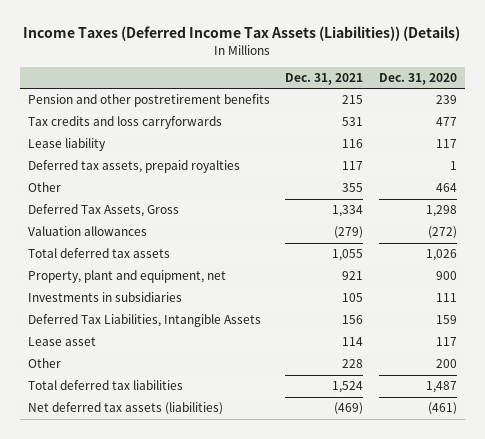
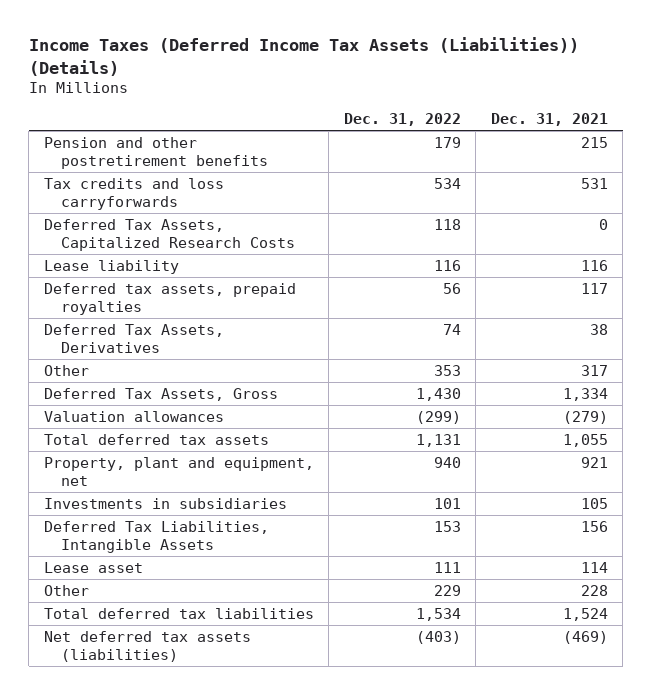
[379,72,458,85] Dec. 31, 2020 -> none
none -> [343,113,461,127] Dec. 31, 2022
none -> [43,218,296,251] Deferred Tax Assets, Capitalized Research Costs
none -> [43,323,224,353] Deferred Tax Assets, Derivatives
[342,183,364,193] 355 -> [580,364,608,376] 317

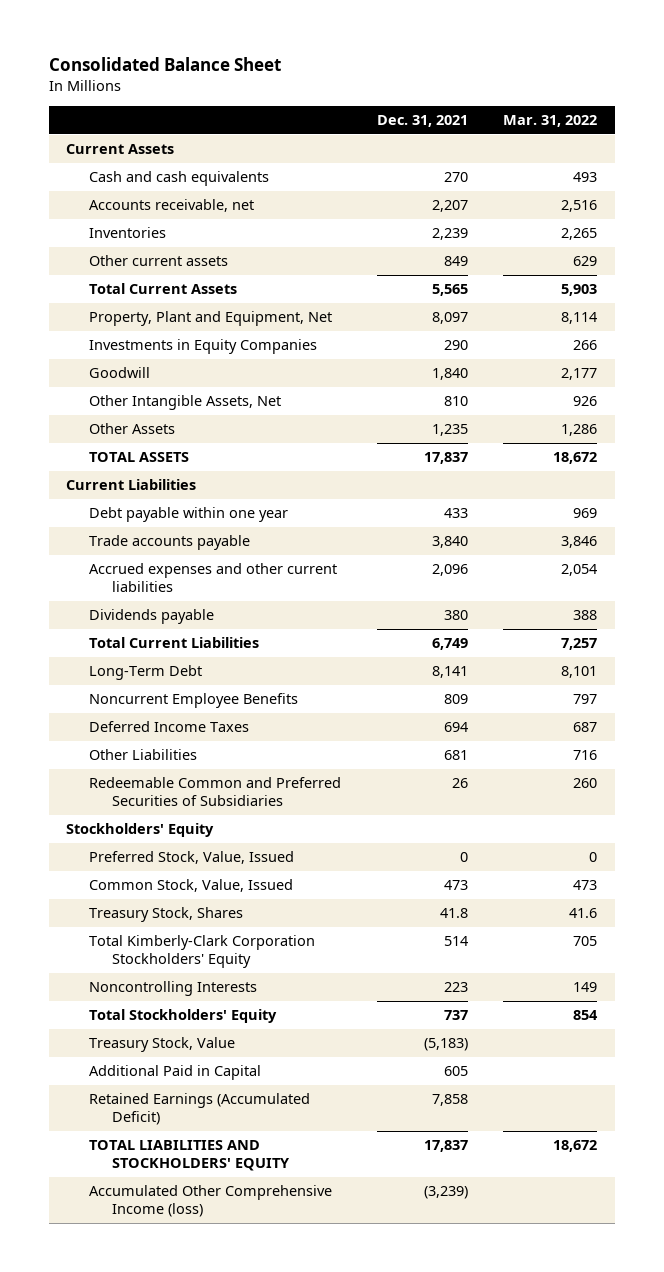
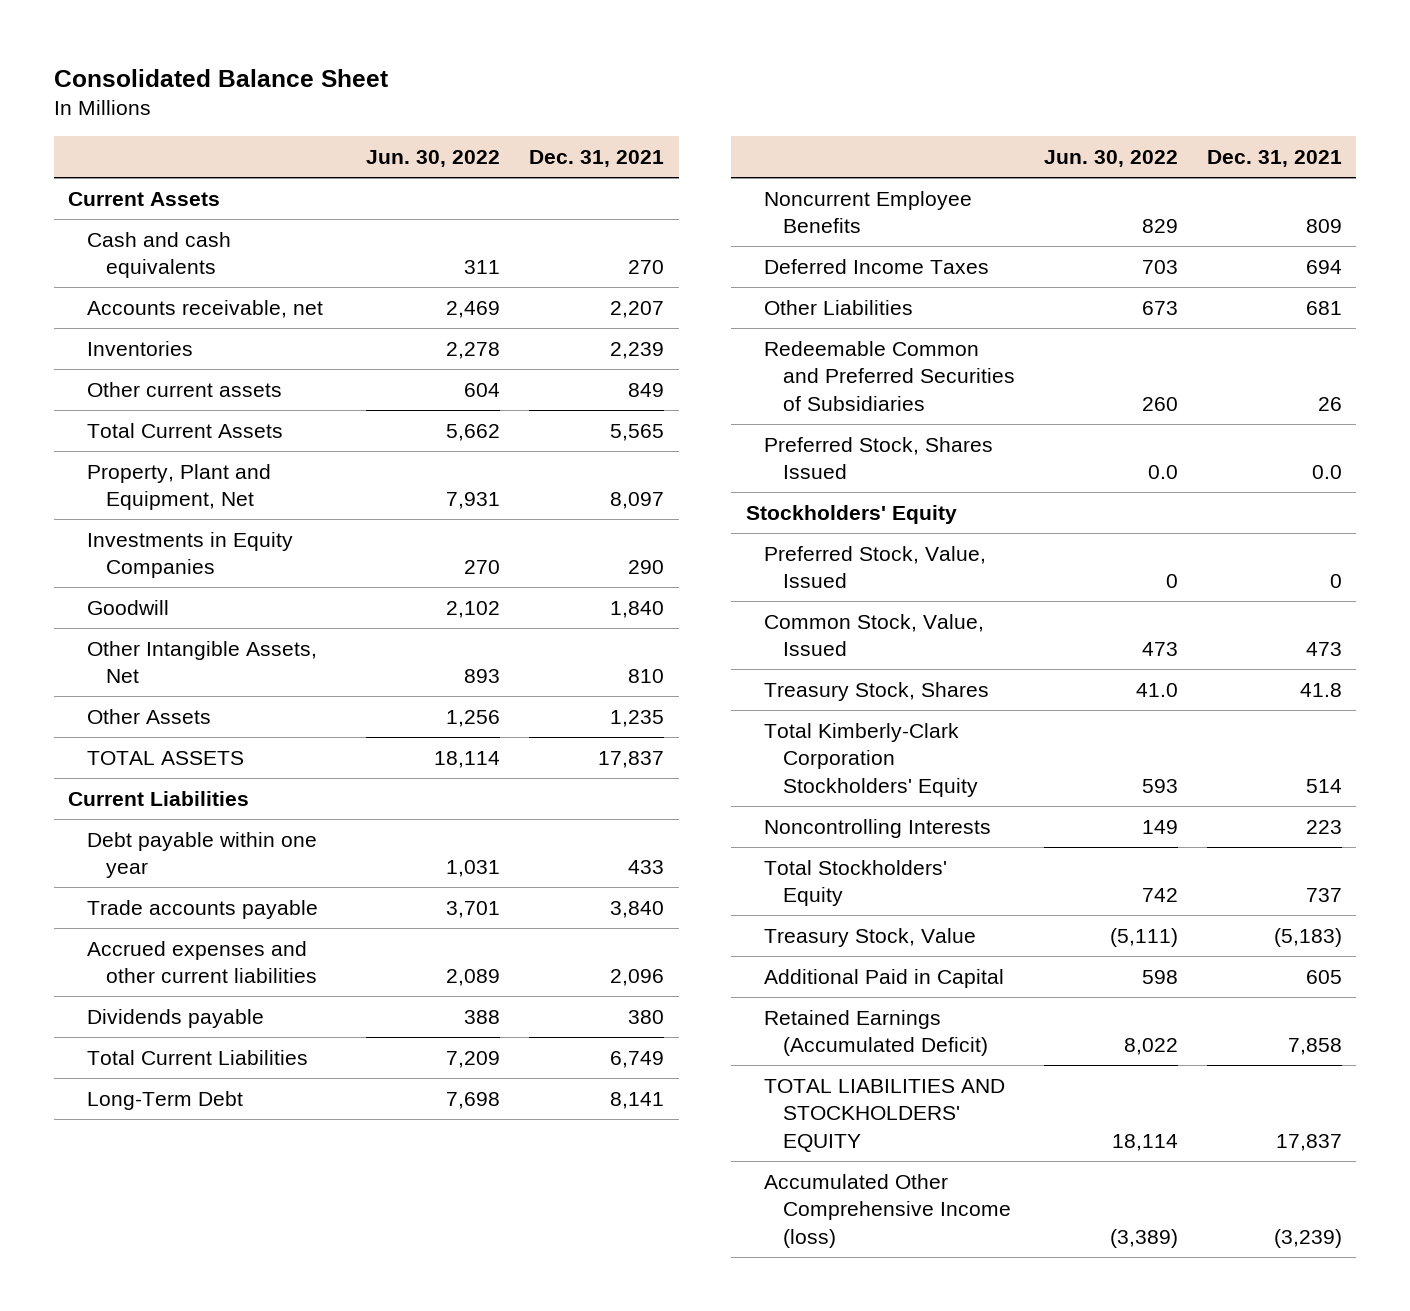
[503,115,598,128] Mar. 31, 2022 -> none
none -> [366,149,501,167] Jun. 30, 2022
none -> [764,436,994,480] Preferred Stock, Shares Issued

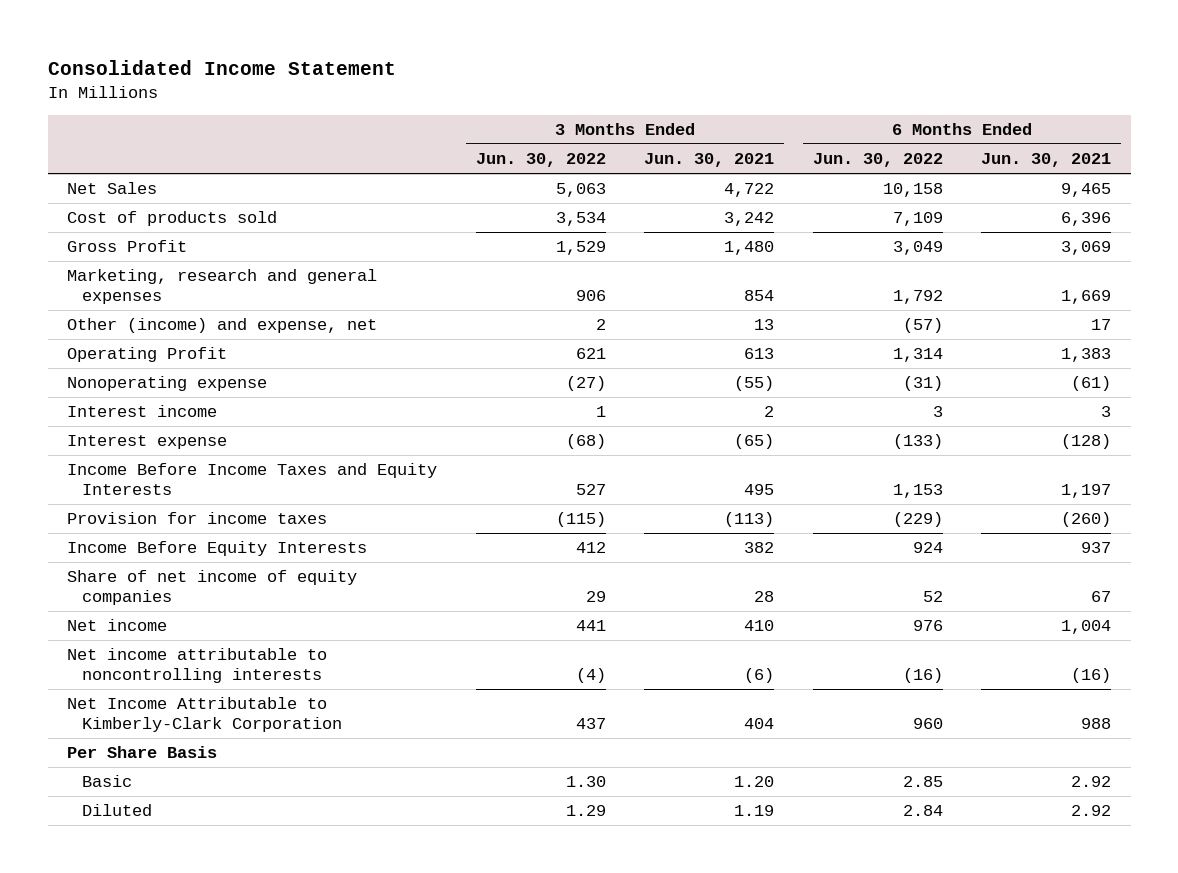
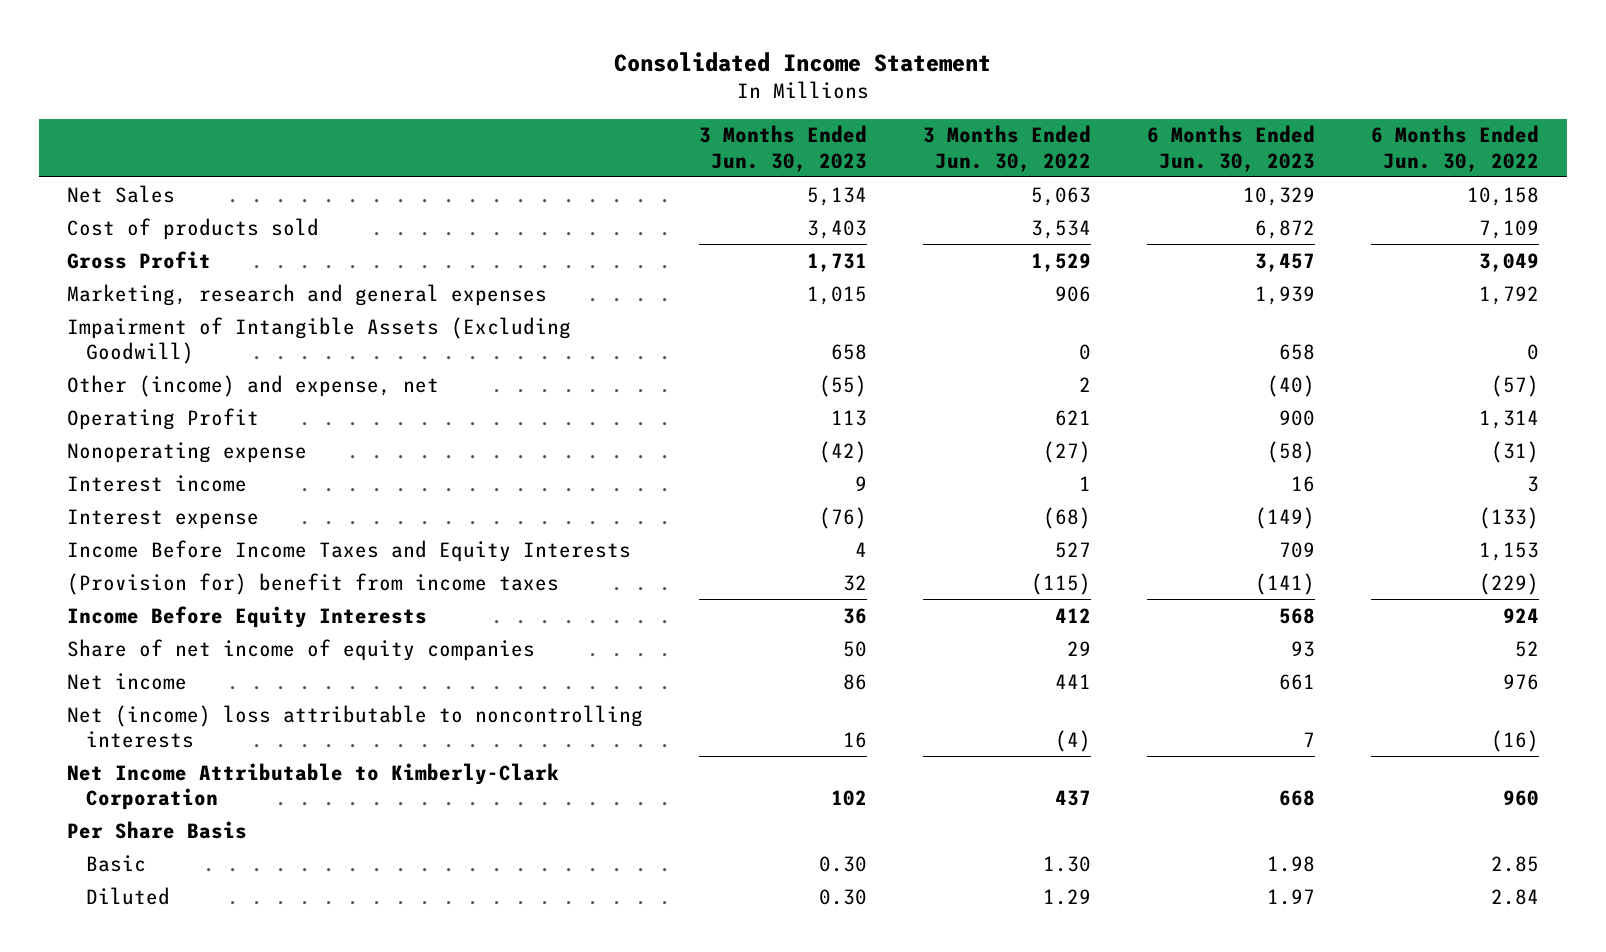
[644,153,775,168] Jun. 30, 2021 -> none
[981,153,1112,168] Jun. 30, 2021 -> none
none -> [698,125,867,172] 3 Months Ended Jun. 30, 2023
none -> [1147,125,1316,172] 6 Months Ended Jun. 30, 2023
none -> [66,316,571,364] Impairment of Intangible Assets (Excluding Goodwill)
[67,512,328,525] Provision for income taxes -> [66,572,559,595] (Provision for) benefit from income taxes
[67,648,328,684] Net income attributable to noncontrolling interests -> [66,704,643,748] Net (income) loss attributable to noncontrolling interests

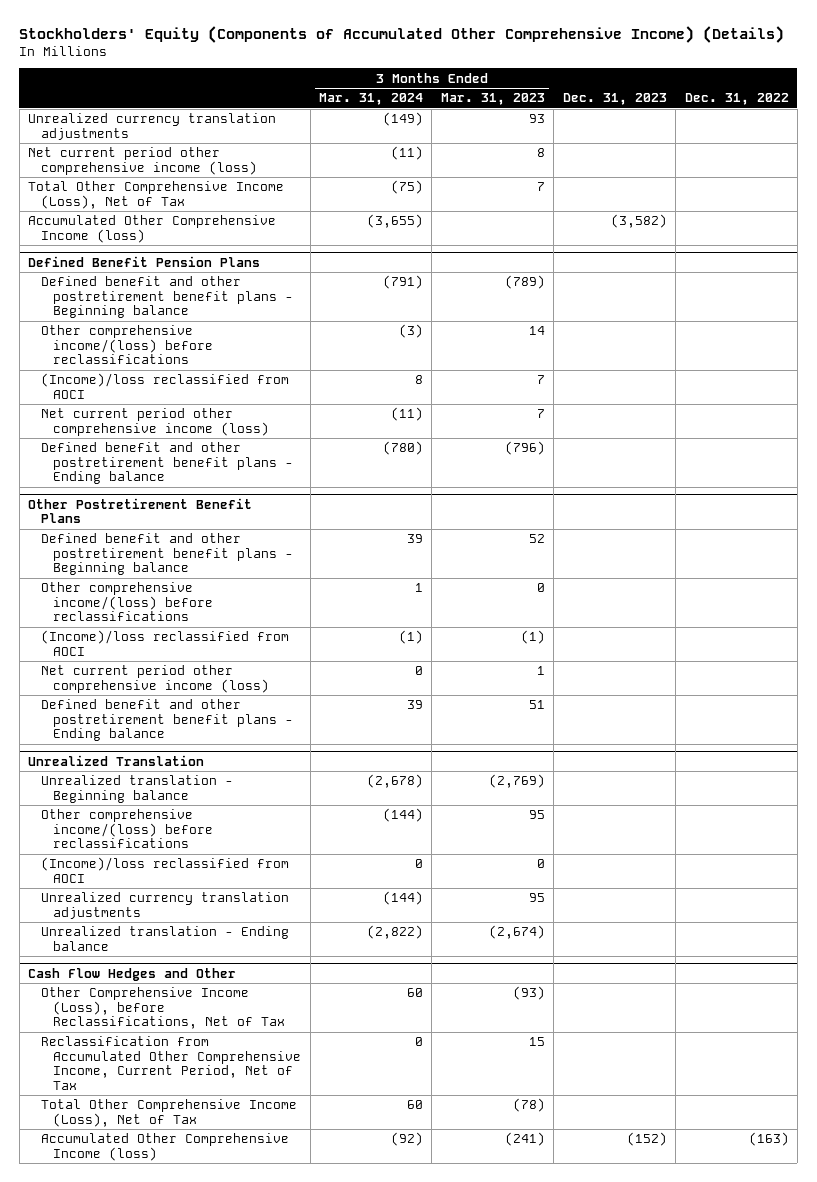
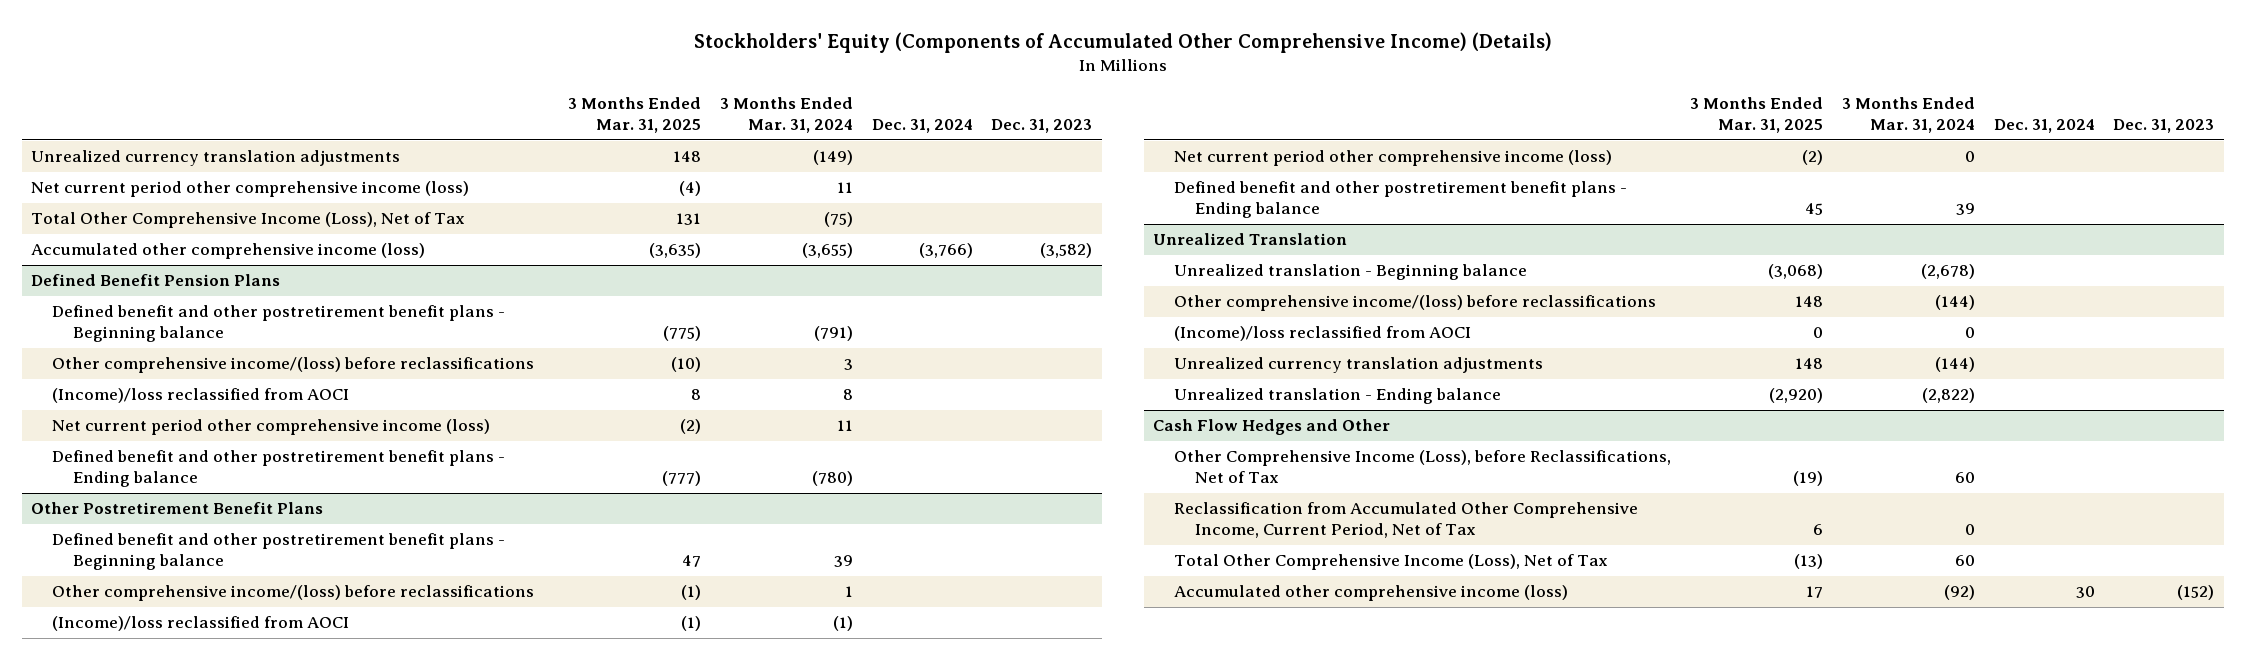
[440,93,545,106] Mar. 31, 2023 -> none
[684,93,789,106] Dec. 31, 2022 -> none
none -> [567,97,701,133] 3 Months Ended Mar. 31, 2025
none -> [871,118,973,133] Dec. 31, 2024
[391,146,424,161] (11) -> [836,182,853,194] 11
[28,215,277,243] Accumulated Other Comprehensive Income (loss) -> [31,243,426,260] Accumulated other comprehensive income (loss)
[399,324,424,339] (3) -> [843,359,853,371] 3
[391,407,424,422] (11) -> [836,420,853,432] 11
[40,1133,289,1161] Accumulated Other Comprehensive Income (loss) -> [1174,585,1569,602] Accumulated other comprehensive income (loss)

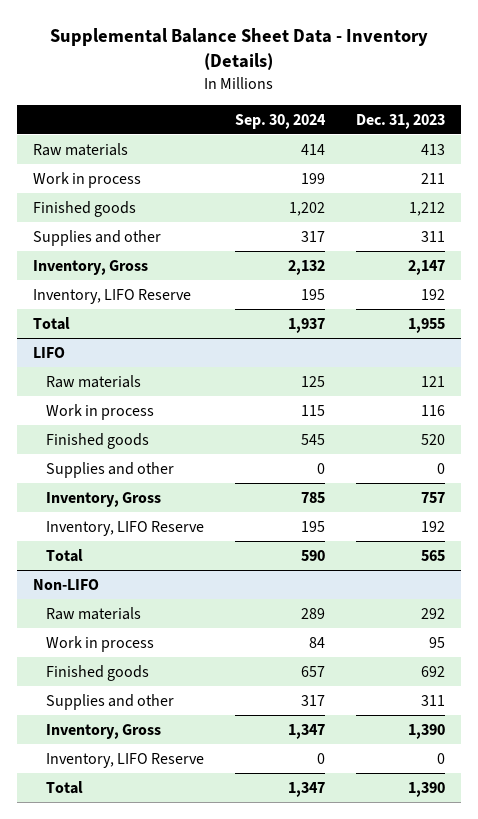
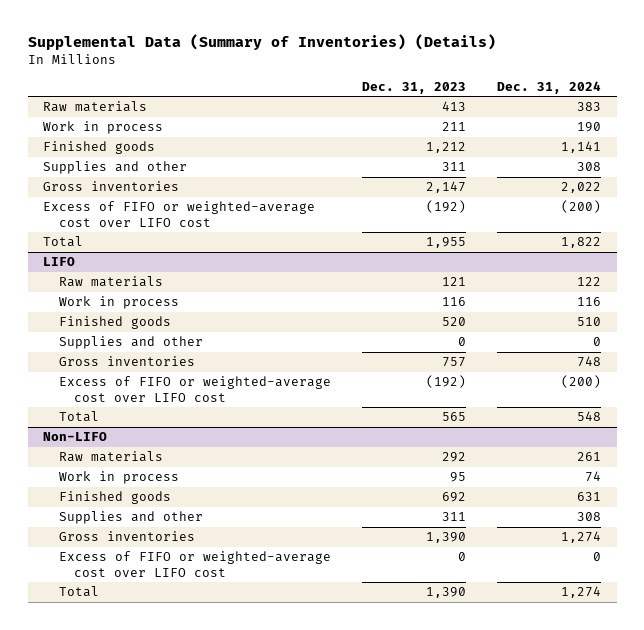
[49,27,428,70] Supplemental Balance Sheet Data - Inventory (Details) -> [27,34,496,51] Supplemental Data (Summary of Inventories) (Details)
[235,113,327,129] Sep. 30, 2024 -> none
none -> [497,80,602,94] Dec. 31, 2024
[32,288,191,304] Inventory, LIFO Reserve -> none
[32,259,148,275] Inventory, Gross -> [43,181,180,192] Gross inventories
none -> [43,201,316,227] Excess of FIFO or weighted-average cost over LIFO cost
[46,520,205,536] Inventory, LIFO Reserve -> none
[46,491,162,507] Inventory, Gross -> [58,356,195,367] Gross inventories
none -> [58,376,331,402] Excess of FIFO or weighted-average cost over LIFO cost
[46,723,162,739] Inventory, Gross -> [58,531,195,542] Gross inventories
[46,752,205,768] Inventory, LIFO Reserve -> [58,551,331,577] Excess of FIFO or weighted-average cost over LIFO cost

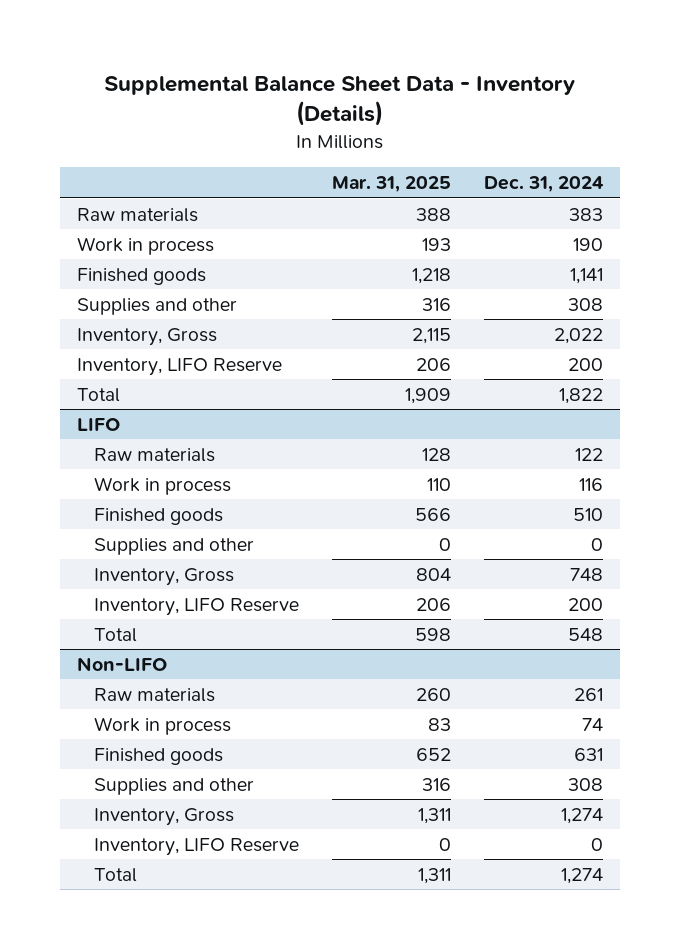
[27,34,496,51] Supplemental Data (Summary of Inventories) (Details) -> [104,75,576,127] Supplemental Balance Sheet Data - Inventory (Details)
[361,81,466,94] Dec. 31, 2023 -> none
none -> [331,176,451,193] Mar. 31, 2025
[43,201,316,227] Excess of FIFO or weighted-average cost over LIFO cost -> none
[43,181,180,192] Gross inventories -> [77,327,218,346] Inventory, Gross
none -> [77,357,283,376] Inventory, LIFO Reserve
[58,376,331,402] Excess of FIFO or weighted-average cost over LIFO cost -> none
[58,356,195,367] Gross inventories -> [93,567,234,586] Inventory, Gross
none -> [93,597,299,616] Inventory, LIFO Reserve
[58,531,195,542] Gross inventories -> [93,807,234,826] Inventory, Gross
[58,551,331,577] Excess of FIFO or weighted-average cost over LIFO cost -> [93,837,299,856] Inventory, LIFO Reserve

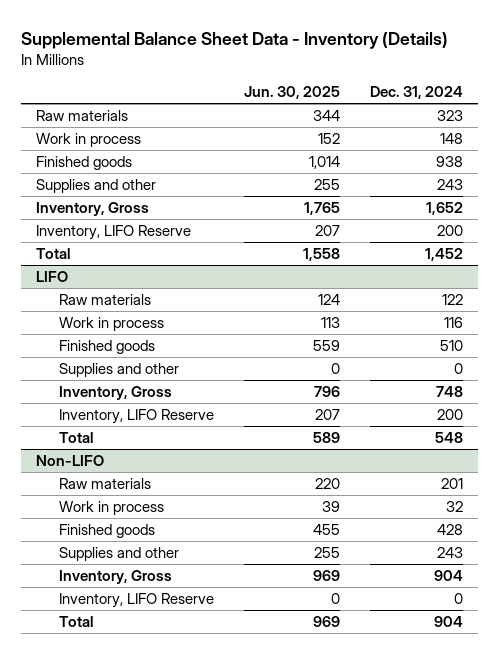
[331,176,451,193] Mar. 31, 2025 -> none
none -> [243,86,340,100] Jun. 30, 2025
[569,207,604,221] 383 -> [437,110,464,122] 323
[573,237,604,251] 190 -> [440,133,464,145] 148
[570,267,604,284] 1,141 -> [436,156,464,168] 938
[568,297,604,311] 308 -> [437,179,464,191] 243
[554,327,604,344] 2,022 -> [426,202,464,216] 1,652
[559,387,604,404] 1,822 -> [425,248,464,262] 1,452
[574,687,604,701] 261 -> [441,478,464,490] 201
[582,717,604,731] 74 -> [446,501,464,513] 32
[574,747,604,761] 631 -> [437,524,464,536] 428
[568,777,604,791] 308 -> [437,547,464,559] 243
[561,807,604,824] 1,274 -> [434,570,464,582] 904
[561,867,604,884] 1,274 -> [434,616,464,628] 904

